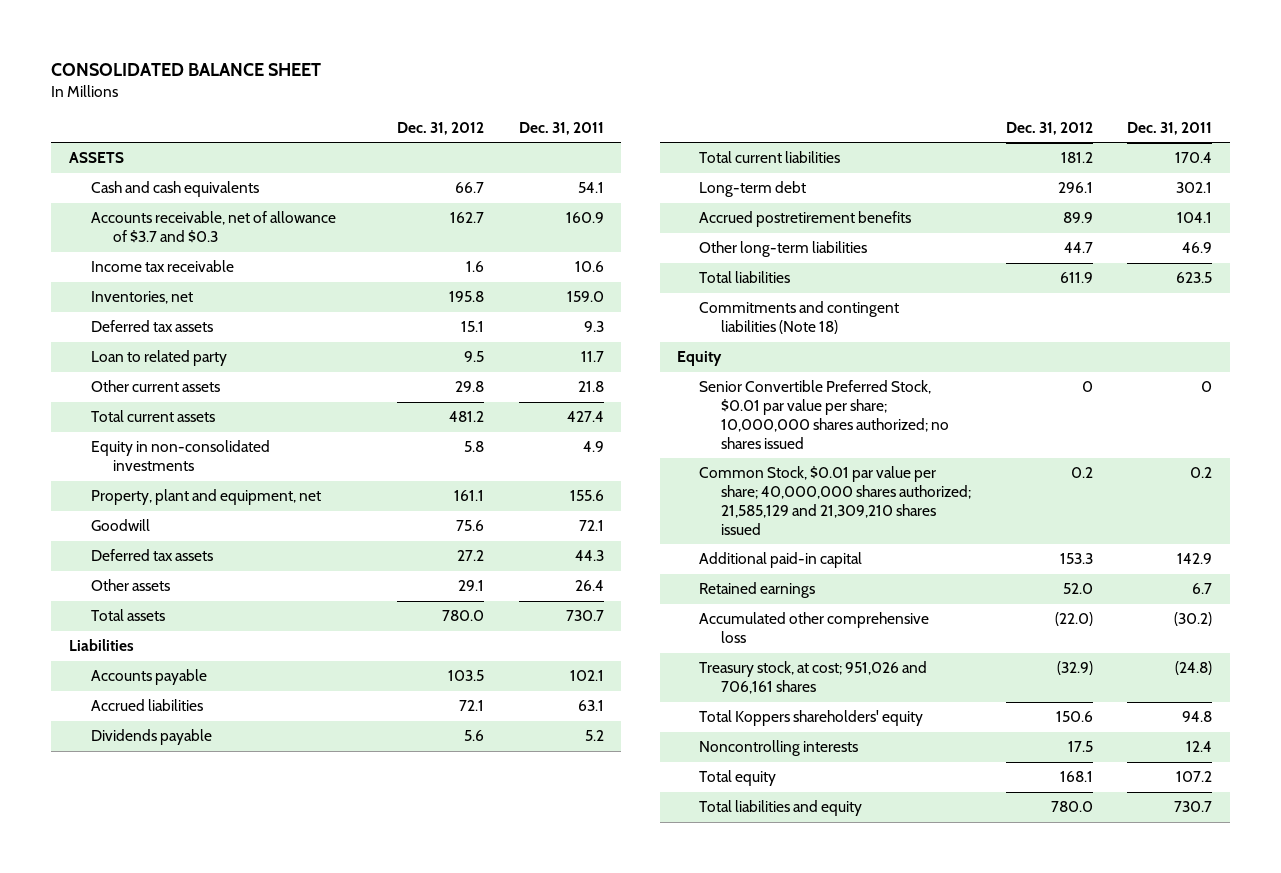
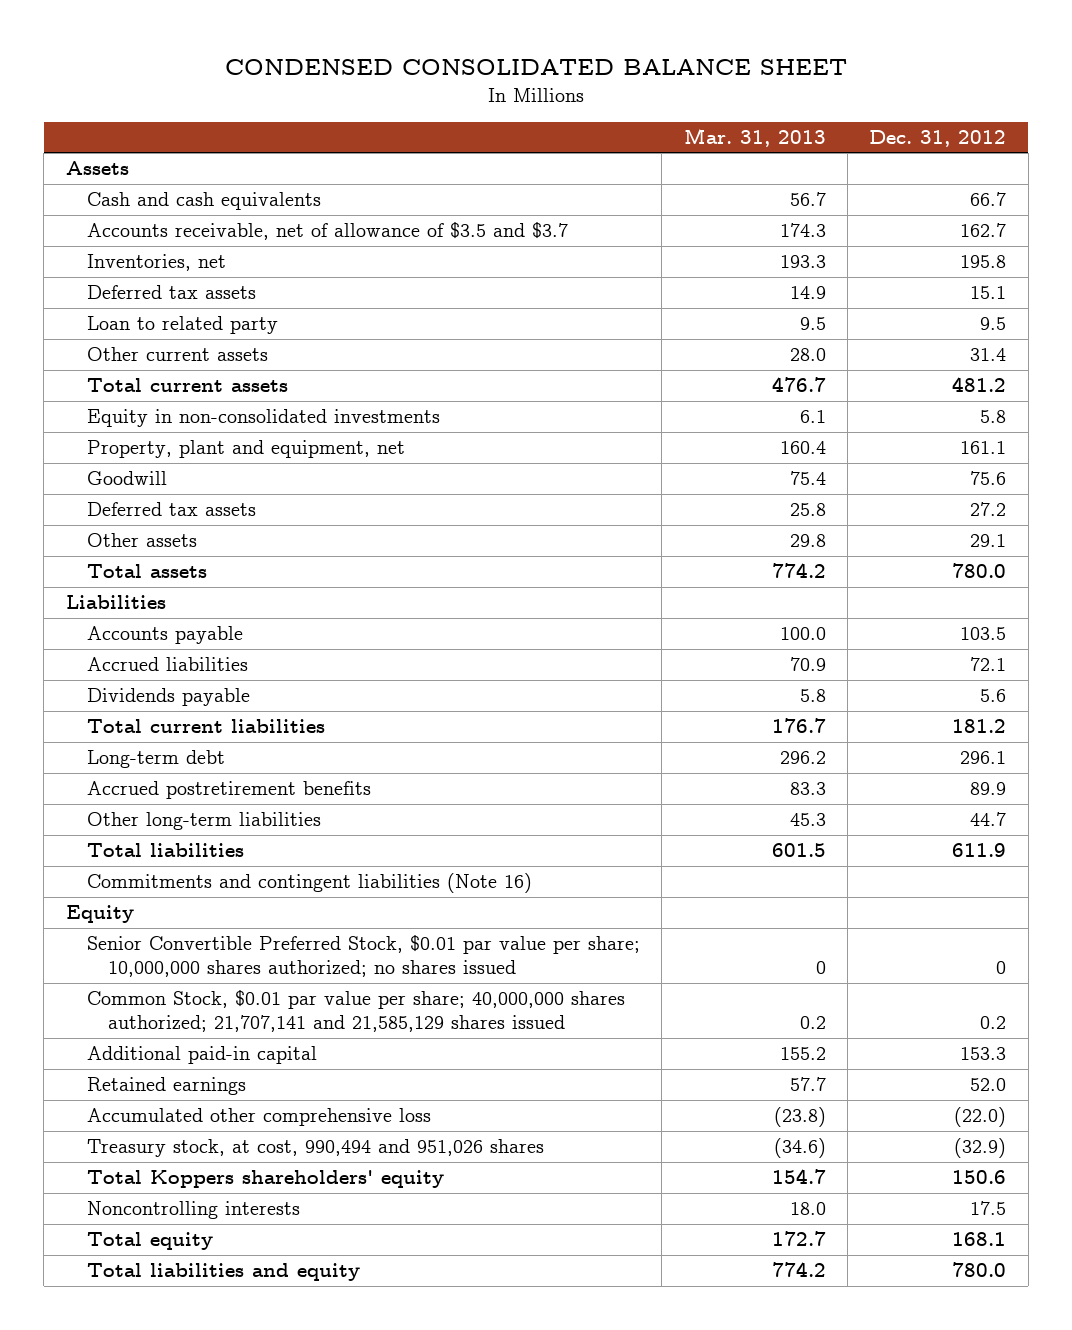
[51,62,322,76] CONSOLIDATED BALANCE SHEET -> [224,58,847,75] CONDENSED CONSOLIDATED BALANCE SHEET
[518,121,604,135] Dec. 31, 2011 -> none
none -> [683,127,826,147] Mar. 31, 2013
[68,152,124,164] ASSETS -> [65,161,129,176] Assets
[90,260,234,273] Income tax receivable -> none
[90,211,336,244] Accounts receivable, net of allowance of $3.7 and $0.3 -> [86,222,568,241] Accounts receivable, net of allowance of $3.5 and $3.7
[455,381,485,393] 29.8 -> [970,348,1007,362] 31.4
[699,301,900,335] Commitments and contingent liabilities (Note 18) -> [86,873,532,894] Commitments and contingent liabilities (Note 16)
[699,466,972,535] Common Stock, $0.01 par value per share; 40,000,000 shares authorized; 21,585,129 and 21,309,210 shares issued -> [86,990,625,1033] Common Stock, $0.01 par value per share; 40,000,000 shares authorized; 21,707,141 and 21,585,129 shares issued
[699,661,928,695] Treasury stock, at cost; 951,026 and 706,161 shares -> [86,1139,544,1158] Treasury stock, at cost, 990,494 and 951,026 shares

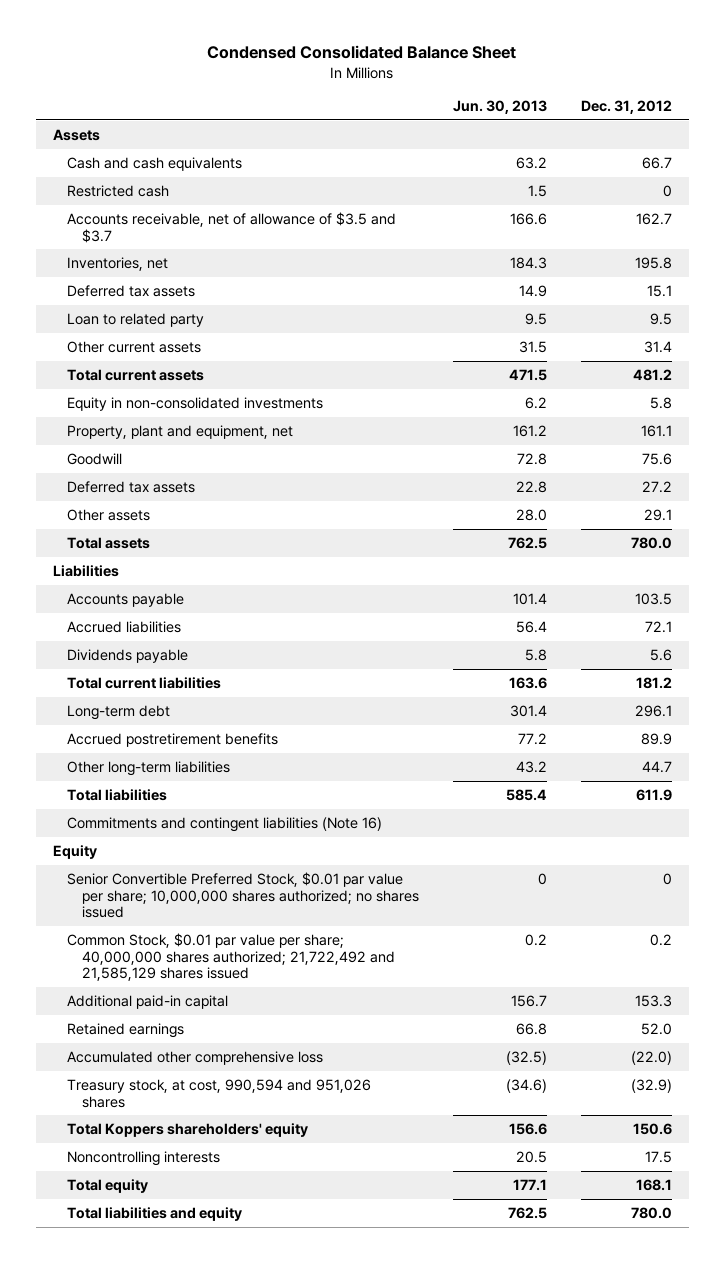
[224,58,847,75] CONDENSED CONSOLIDATED BALANCE SHEET -> [207,45,517,60] Condensed Consolidated Balance Sheet
[683,127,826,147] Mar. 31, 2013 -> none
none -> [452,100,547,115] Jun. 30, 2013
none -> [67,184,170,197] Restricted cash
[86,990,625,1033] Common Stock, $0.01 par value per share; 40,000,000 shares authorized; 21,707,141 and 21,585,129 shares issued -> [67,932,395,982] Common Stock, $0.01 par value per share; 40,000,000 shares authorized; 21,722,492 and 21,585,129 shares issued
[86,1139,544,1158] Treasury stock, at cost, 990,494 and 951,026 shares -> [67,1078,372,1108] Treasury stock, at cost, 990,594 and 951,026 shares

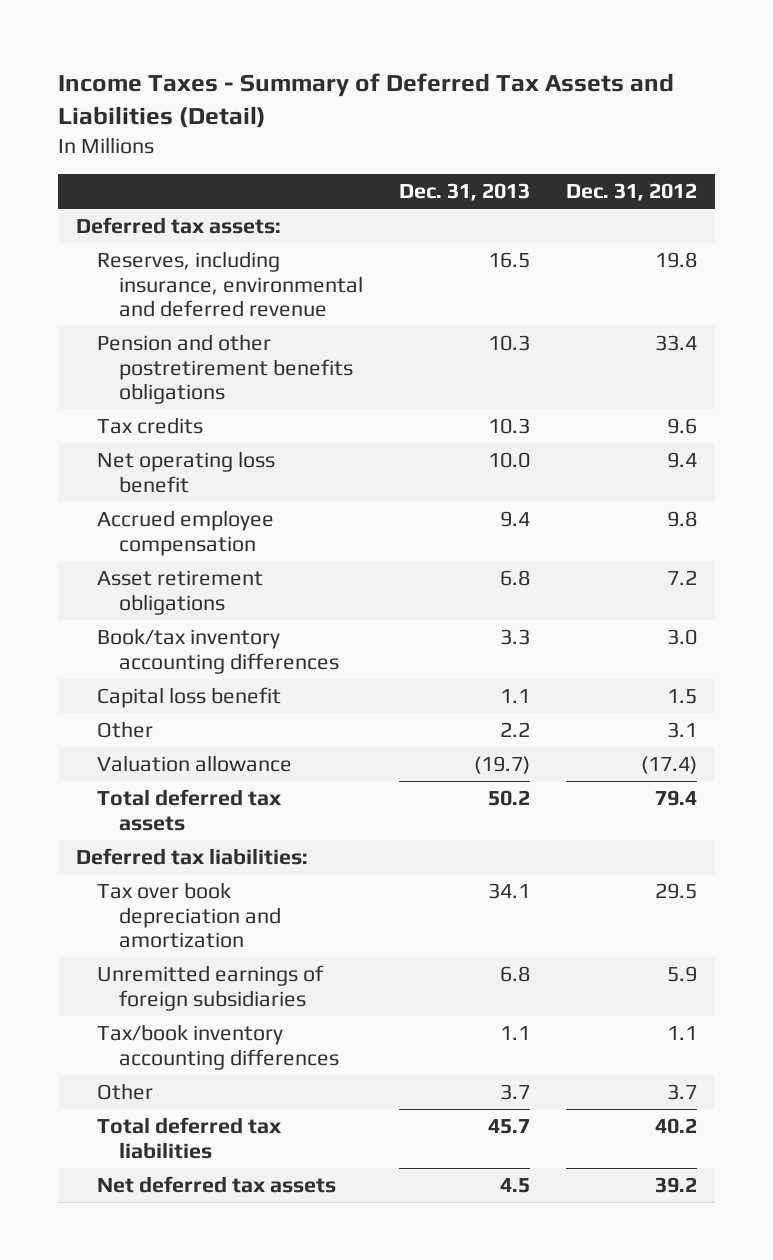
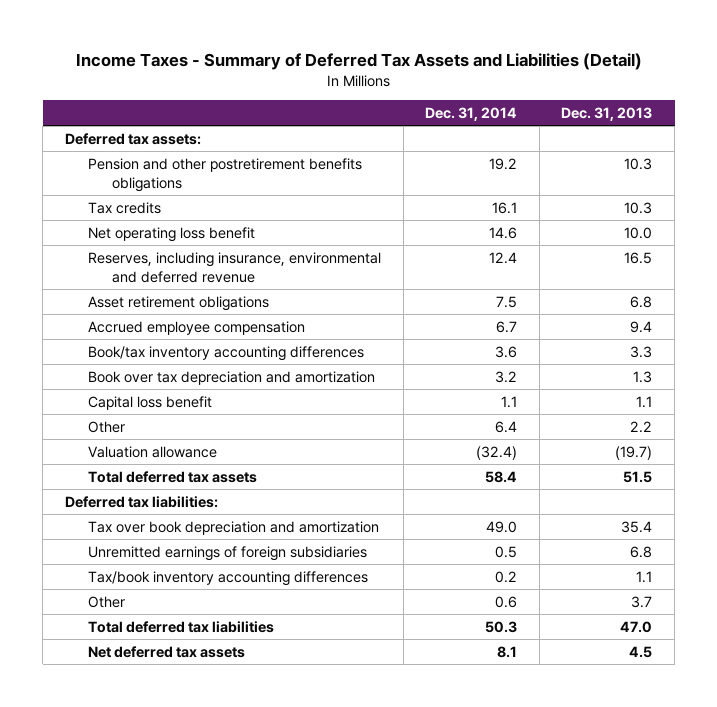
[565,183,697,202] Dec. 31, 2012 -> none
none -> [425,106,518,121] Dec. 31, 2014
[97,250,363,318] Reserves, including insurance, environmental and deferred revenue -> [88,251,382,283] Reserves, including insurance, environmental and deferred revenue
[97,509,275,556] Accrued employee compensation -> [88,320,306,335] Accrued employee compensation
none -> [88,370,376,385] Book over tax depreciation and amortization
[487,789,530,806] 50.2 -> [623,470,653,483] 51.5
[487,882,530,899] 34.1 -> [621,520,653,533] 35.4
[487,1118,530,1134] 45.7 -> [620,620,653,633] 47.0

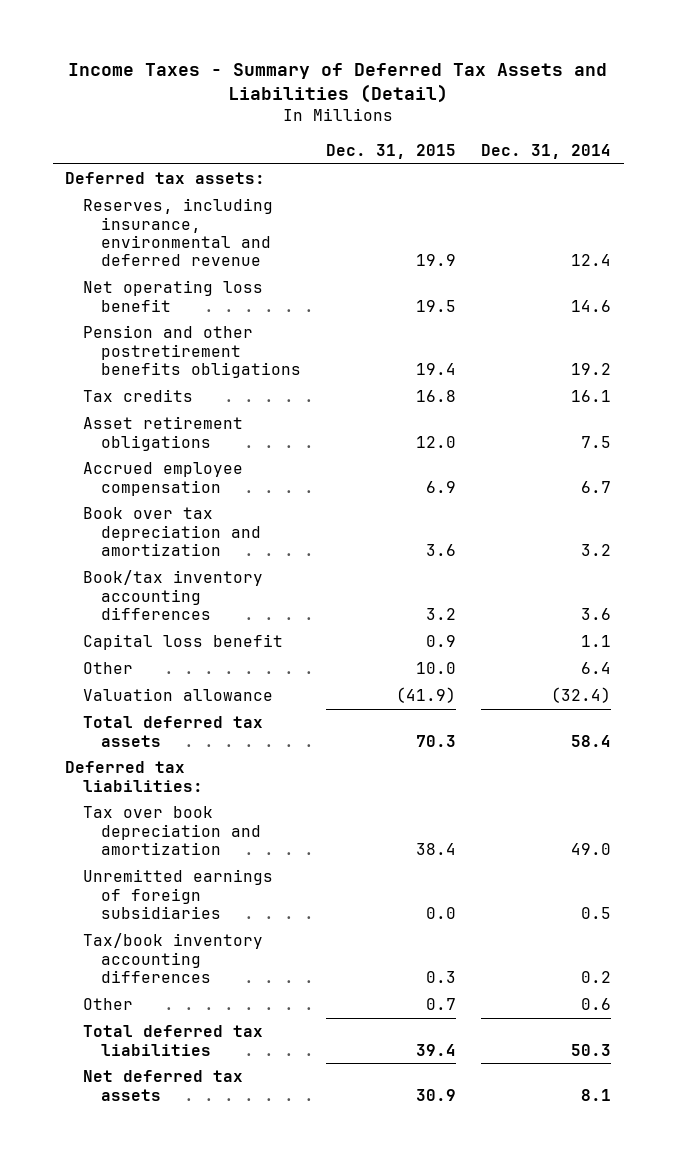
[561,106,653,121] Dec. 31, 2013 -> none
none -> [326,143,457,159] Dec. 31, 2015
[88,251,382,283] Reserves, including insurance, environmental and deferred revenue -> [83,198,274,267] Reserves, including insurance, environmental and deferred revenue
[88,226,256,242] Net operating loss benefit -> [83,280,264,312] Net operating loss benefit
[88,345,365,361] Book/tax inventory accounting differences -> [83,570,264,620] Book/tax inventory accounting differences

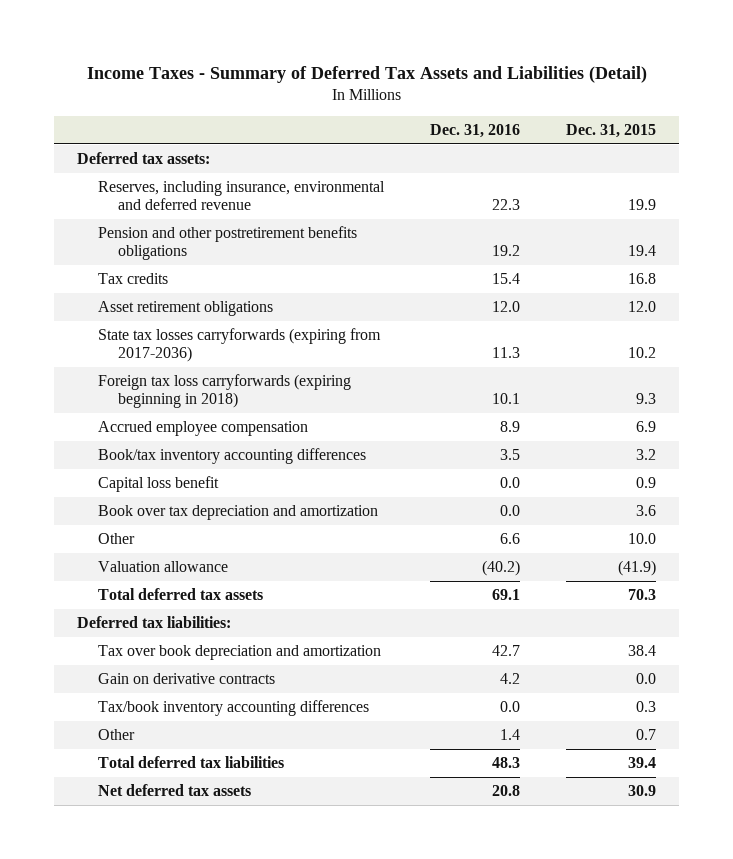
[481,143,612,159] Dec. 31, 2014 -> none
none -> [429,124,520,139] Dec. 31, 2016
[83,280,264,312] Net operating loss benefit -> none
none -> [97,328,381,363] State tax losses carryforwards (expiring from 2017-2036)
none -> [97,374,351,409] Foreign tax loss carryforwards (expiring beginning in 2018)
[83,507,262,556] Book over tax depreciation and amortization -> [97,505,378,521] Book over tax depreciation and amortization
[83,869,274,919] Unremitted earnings of foreign subsidiaries -> none
none -> [97,673,275,685] Gain on derivative contracts

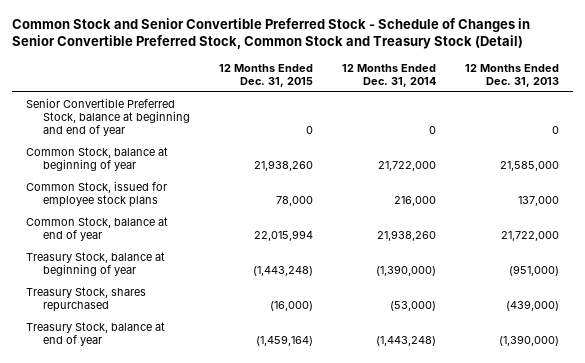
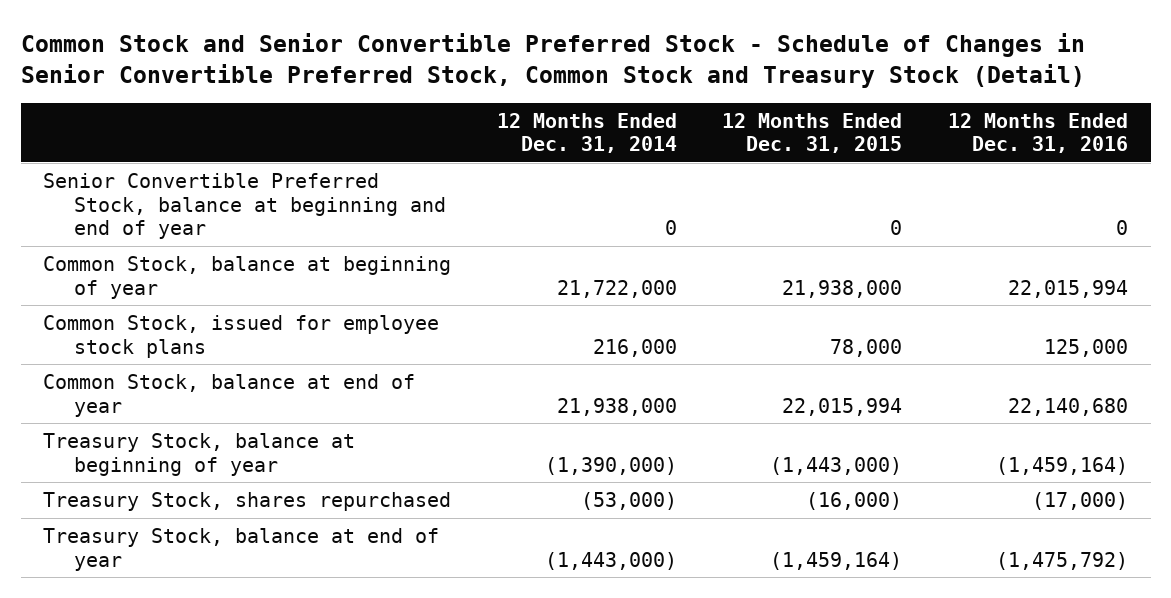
[464,63,559,88] 12 Months Ended Dec. 31, 2013 -> none
none -> [947,112,1128,154] 12 Months Ended Dec. 31, 2016
[253,160,313,172] 21,938,260 -> [782,279,903,298] 21,938,000
[376,230,436,242] 21,938,260 -> [556,397,677,416] 21,938,000
[252,266,313,277] (1,443,248) -> [770,456,903,475] (1,443,000)
[375,336,436,347] (1,443,248) -> [544,551,677,570] (1,443,000)

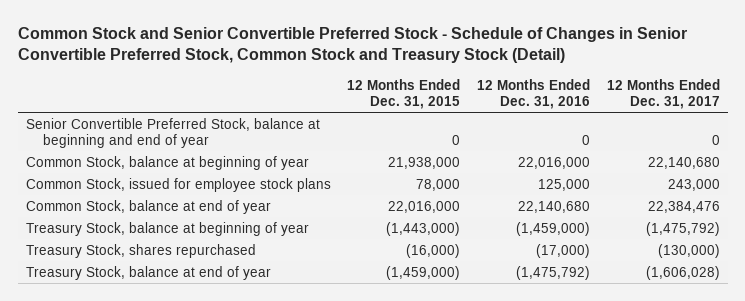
[496,112,677,154] 12 Months Ended Dec. 31, 2014 -> none
none -> [606,78,720,109] 12 Months Ended Dec. 31, 2017
[1007,279,1128,298] 22,015,994 -> [517,156,590,169] 22,016,000
[782,397,903,416] 22,015,994 -> [388,200,461,213] 22,016,000
[995,456,1128,475] (1,459,164) -> [515,221,590,236] (1,459,000)
[770,551,903,570] (1,459,164) -> [386,265,461,280] (1,459,000)

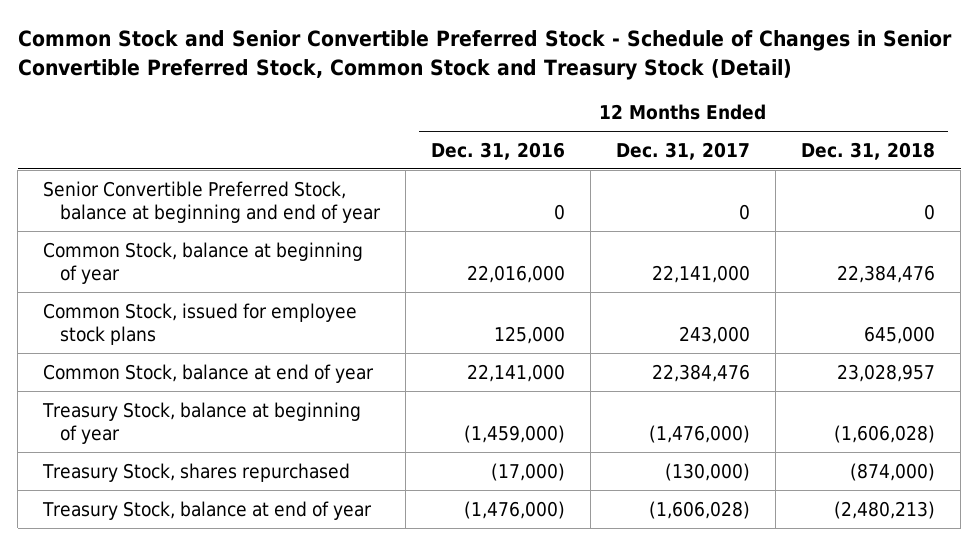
[347,78,461,109] 12 Months Ended Dec. 31, 2015 -> none
none -> [801,141,936,160] Dec. 31, 2018
[647,156,720,169] 22,140,680 -> [652,265,751,284] 22,141,000
[517,200,590,213] 22,140,680 -> [467,363,566,382] 22,141,000
[645,221,720,236] (1,475,792) -> [649,425,751,444] (1,476,000)
[515,265,590,280] (1,475,792) -> [464,500,566,519] (1,476,000)

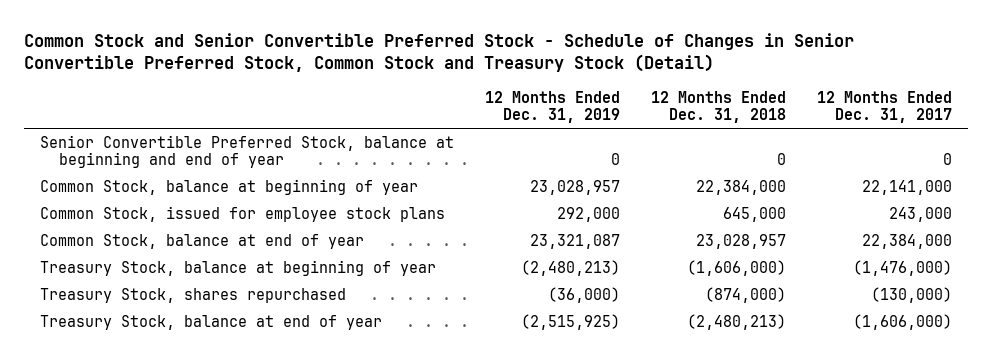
[431,141,566,160] Dec. 31, 2016 -> none
none -> [485,90,621,123] 12 Months Ended Dec. 31, 2019
[837,265,936,284] 22,384,476 -> [696,179,787,195] 22,384,000
[652,363,751,382] 22,384,476 -> [862,233,953,249] 22,384,000
[834,425,936,444] (1,606,028) -> [687,259,787,276] (1,606,000)
[649,500,751,519] (1,606,028) -> [853,313,953,330] (1,606,000)

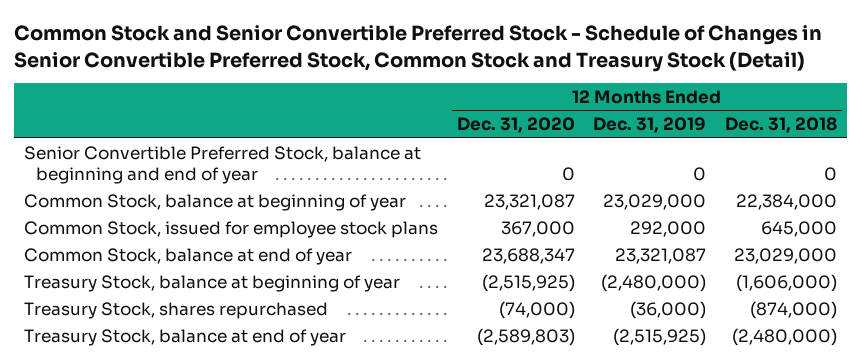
[817,90,953,123] 12 Months Ended Dec. 31, 2017 -> none
none -> [456,117,575,134] Dec. 31, 2020
[530,179,621,195] 23,028,957 -> [603,193,707,210] 23,029,000
[696,233,787,249] 23,028,957 -> [734,247,838,264] 23,029,000
[521,259,621,276] (2,480,213) -> [601,273,707,292] (2,480,000)
[687,313,787,330] (2,480,213) -> [732,327,838,346] (2,480,000)

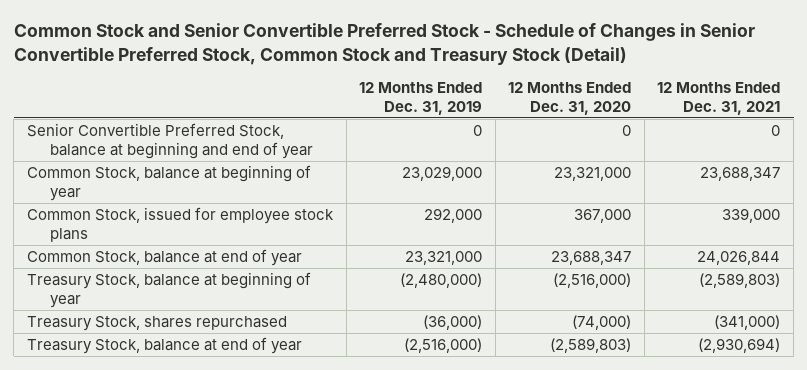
[725,117,838,134] Dec. 31, 2018 -> none
none -> [657,82,781,115] 12 Months Ended Dec. 31, 2021
[483,193,575,210] 23,321,087 -> [554,167,632,182] 23,321,000
[615,247,707,264] 23,321,087 -> [405,251,483,266] 23,321,000
[481,273,575,292] (2,515,925) -> [553,273,632,289] (2,516,000)
[613,327,707,346] (2,515,925) -> [404,338,483,354] (2,516,000)

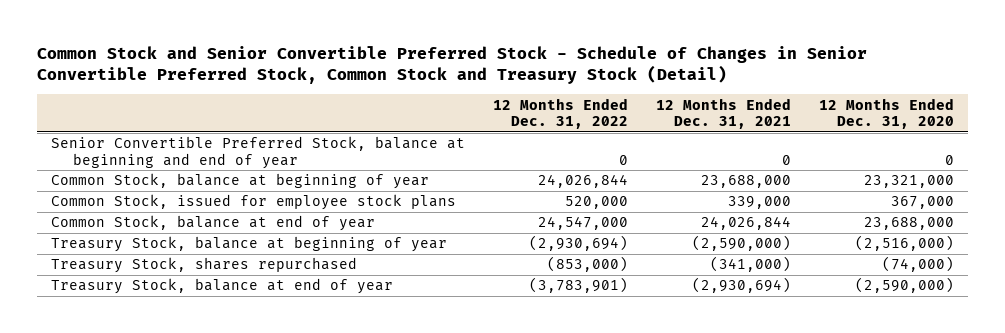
[359,82,483,115] 12 Months Ended Dec. 31, 2019 -> none
none -> [493,97,629,129] 12 Months Ended Dec. 31, 2022
[700,167,781,182] 23,688,347 -> [701,175,792,189] 23,688,000
[551,251,632,266] 23,688,347 -> [864,217,955,231] 23,688,000
[699,273,781,289] (2,589,803) -> [692,235,792,252] (2,590,000)
[550,338,632,354] (2,589,803) -> [855,277,955,294] (2,590,000)

